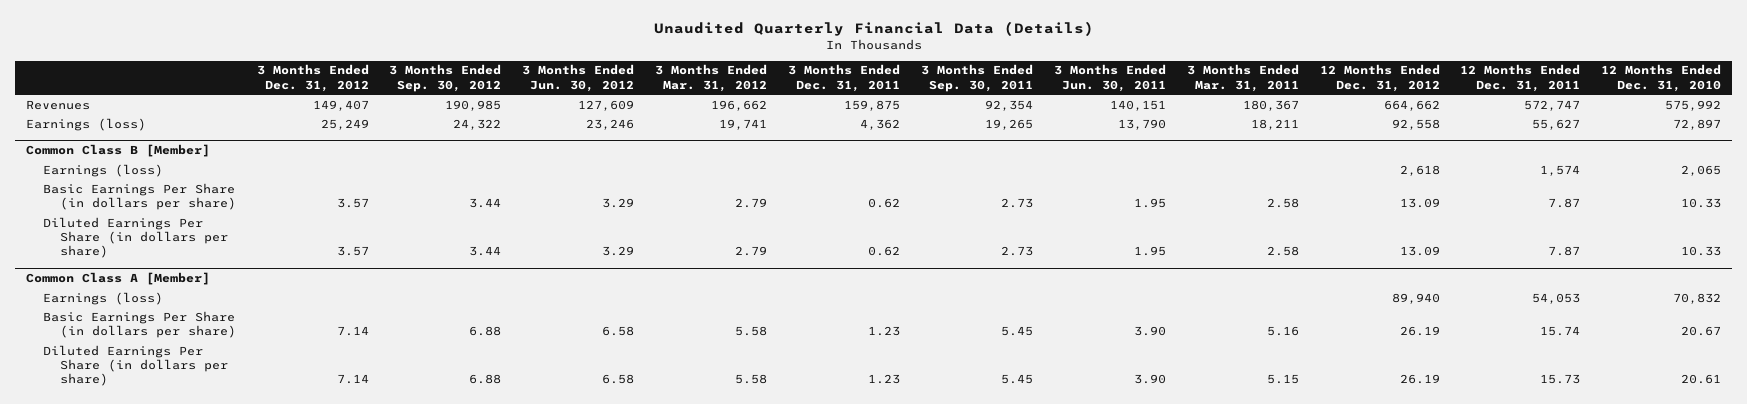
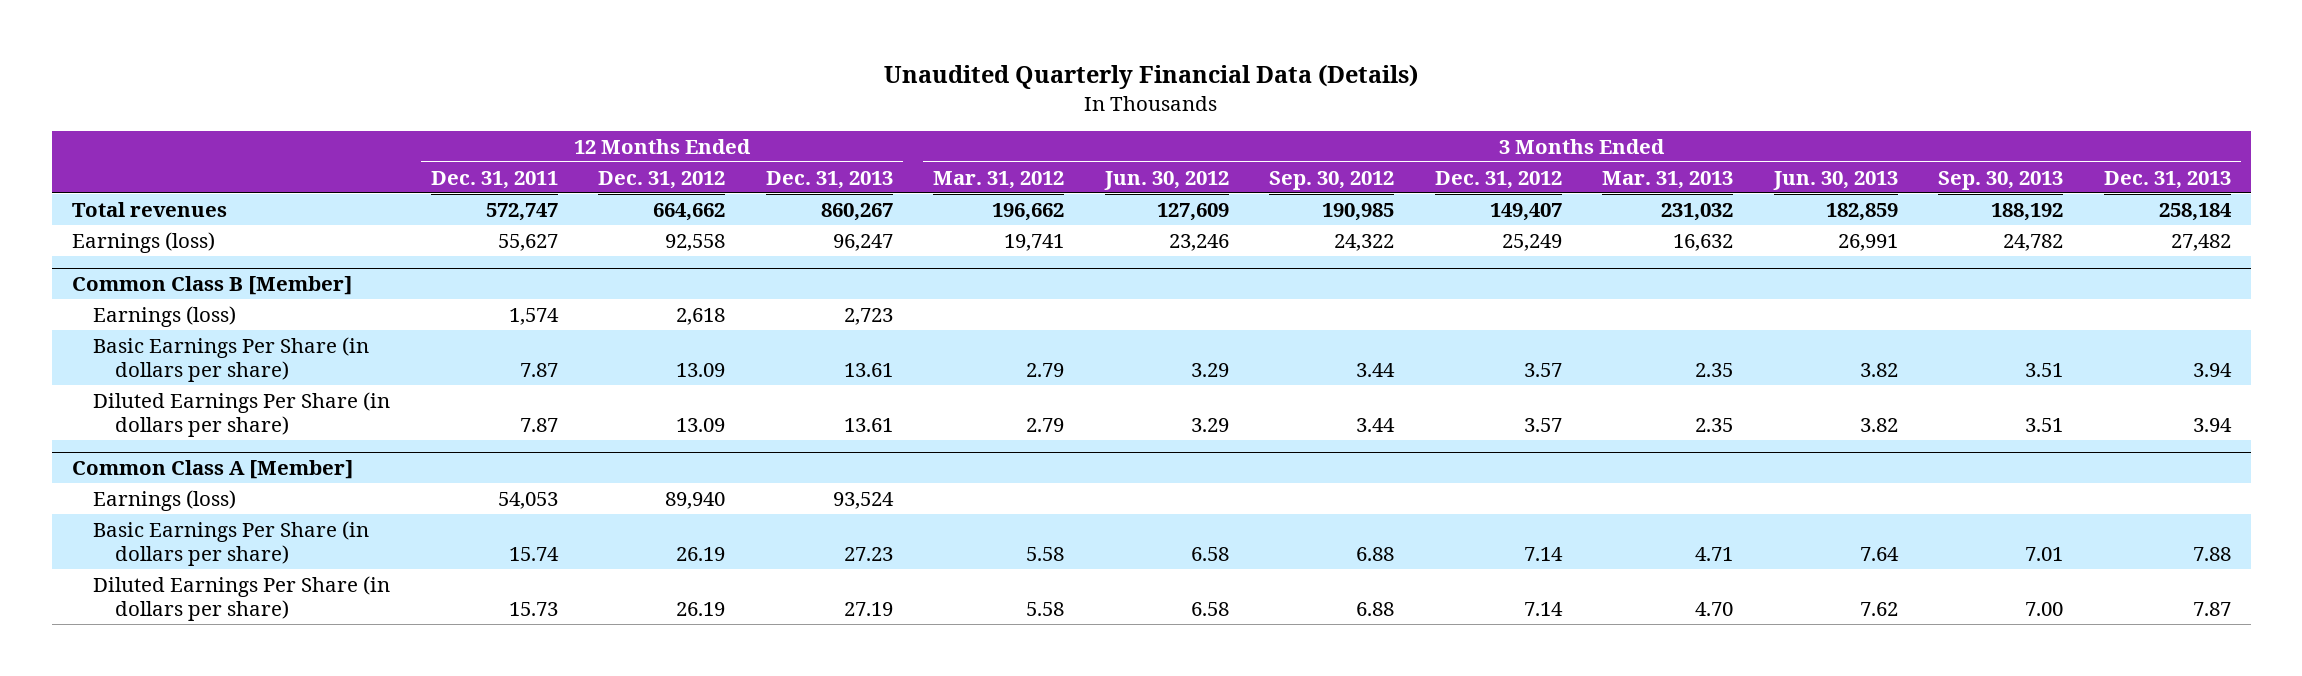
[788,64,901,92] 3 Months Ended Dec. 31, 2011 -> none
[920,64,1033,92] 3 Months Ended Sep. 30, 2011 -> none
[1053,64,1166,92] 3 Months Ended Jun. 30, 2011 -> none
[1186,64,1299,92] 3 Months Ended Mar. 31, 2011 -> none
[1601,64,1722,92] 12 Months Ended Dec. 31, 2010 -> none
none -> [765,170,893,189] Dec. 31, 2013
none -> [1602,170,1734,189] Mar. 31, 2013
none -> [1772,170,1898,190] Jun. 30, 2013
none -> [1938,170,2064,190] Sep. 30, 2013
none -> [2103,170,2231,189] Dec. 31, 2013
[25,99,90,110] Revenues -> [71,201,227,217] Total revenues

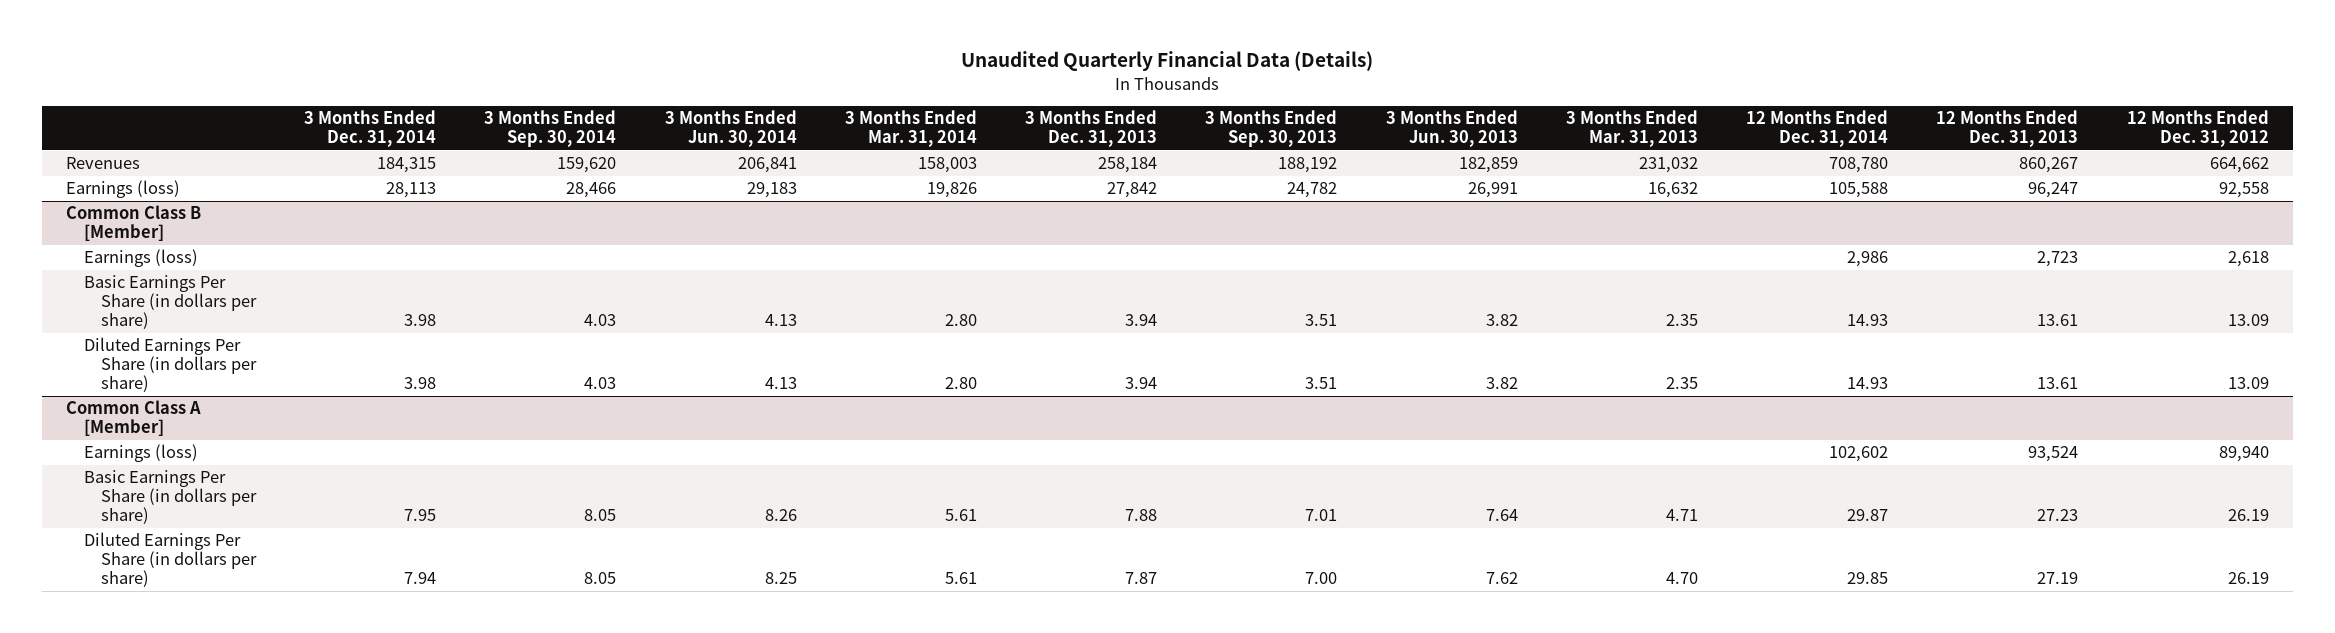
[430,170,558,189] Dec. 31, 2011 -> none
[933,170,1065,189] Mar. 31, 2012 -> none
[1103,170,1229,190] Jun. 30, 2012 -> none
[1269,170,1395,190] Sep. 30, 2012 -> none
[1434,170,1562,189] Dec. 31, 2012 -> none
none -> [304,110,437,148] 3 Months Ended Dec. 31, 2014
none -> [484,110,617,148] 3 Months Ended Sep. 30, 2014
none -> [664,110,797,148] 3 Months Ended Jun. 30, 2014
none -> [844,110,977,148] 3 Months Ended Mar. 31, 2014
none -> [1746,110,1889,148] 12 Months Ended Dec. 31, 2014
[71,201,227,217] Total revenues -> [66,157,141,170] Revenues
[2170,233,2231,251] 27,482 -> [1107,182,1158,199] 27,842

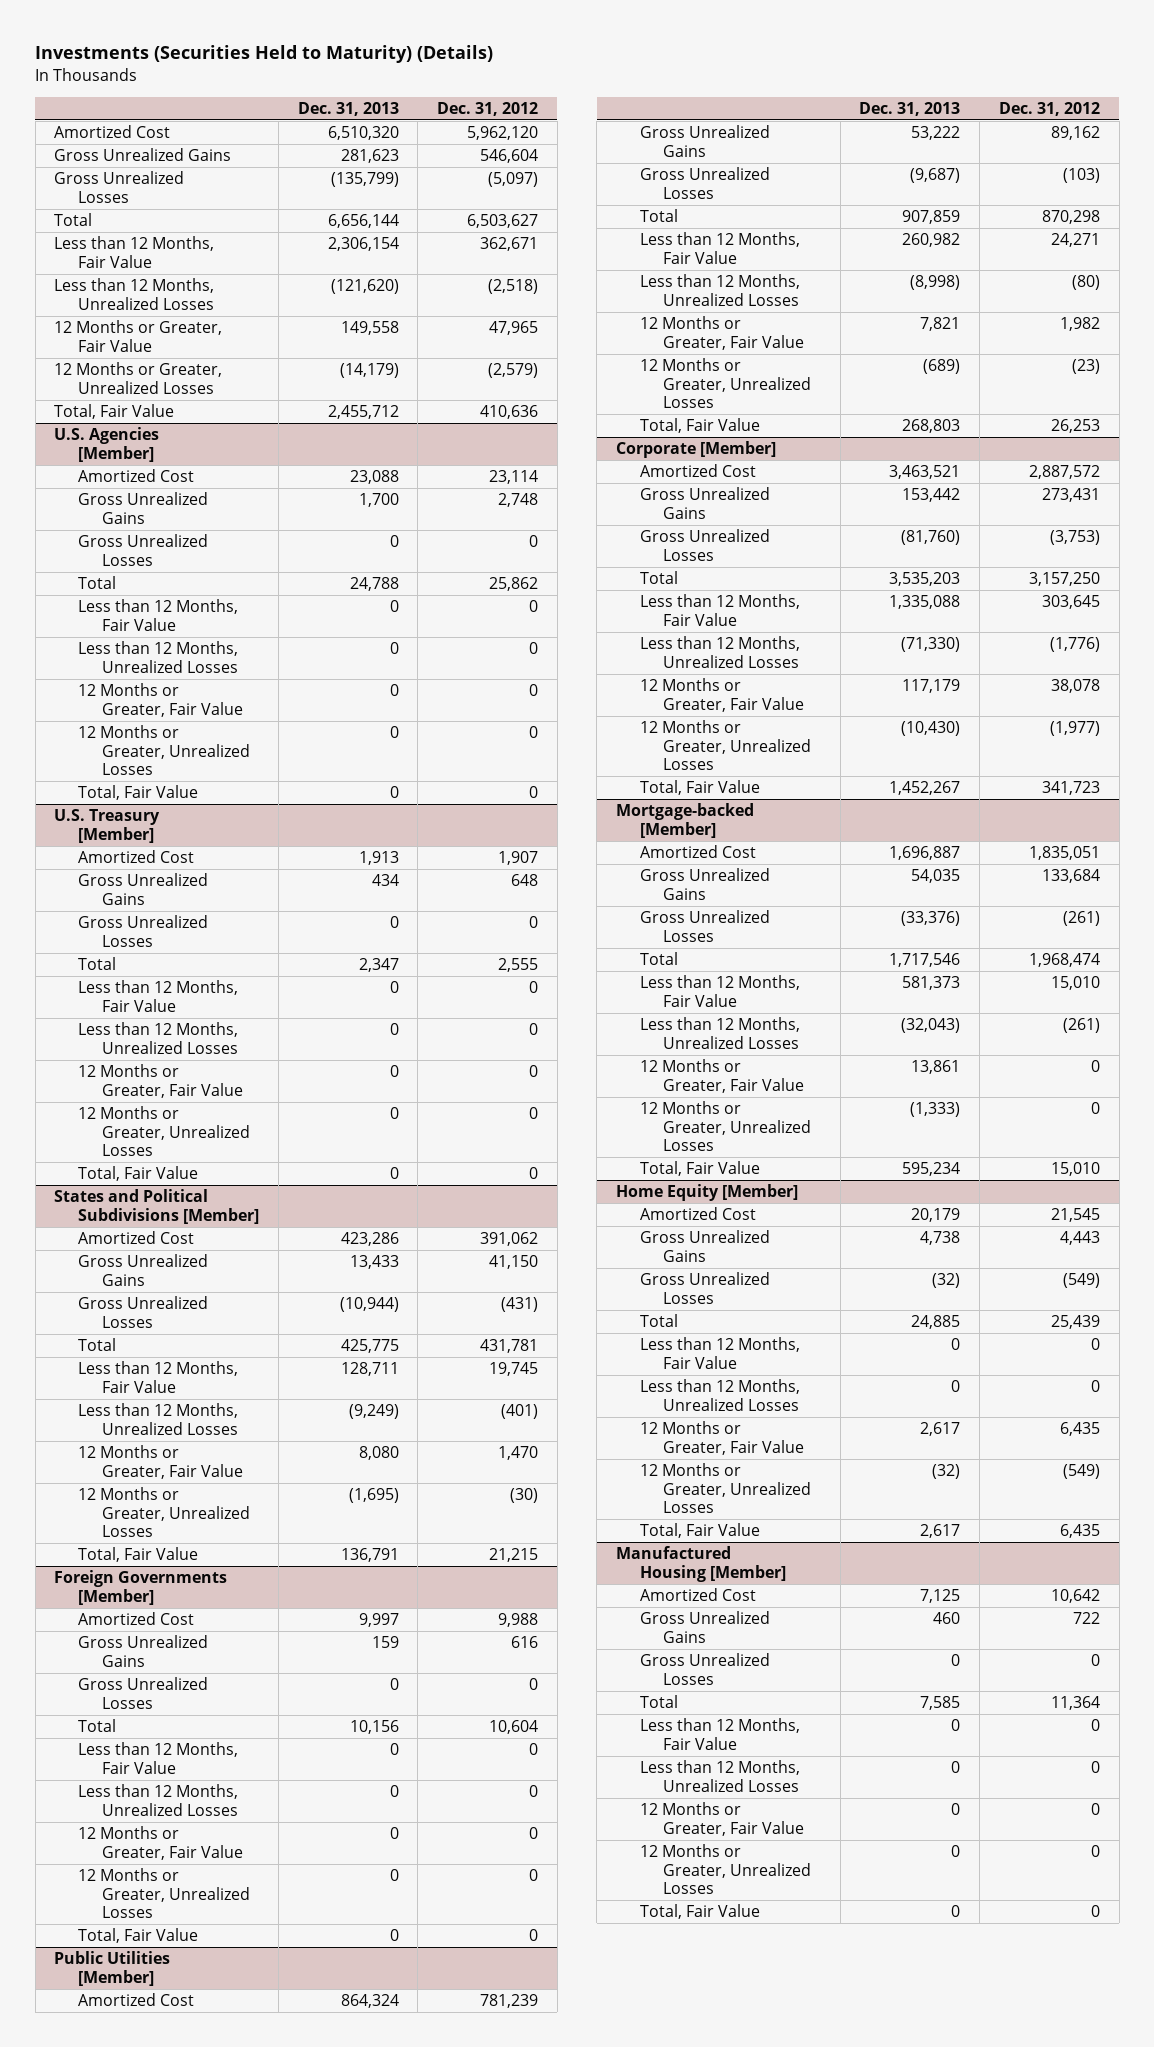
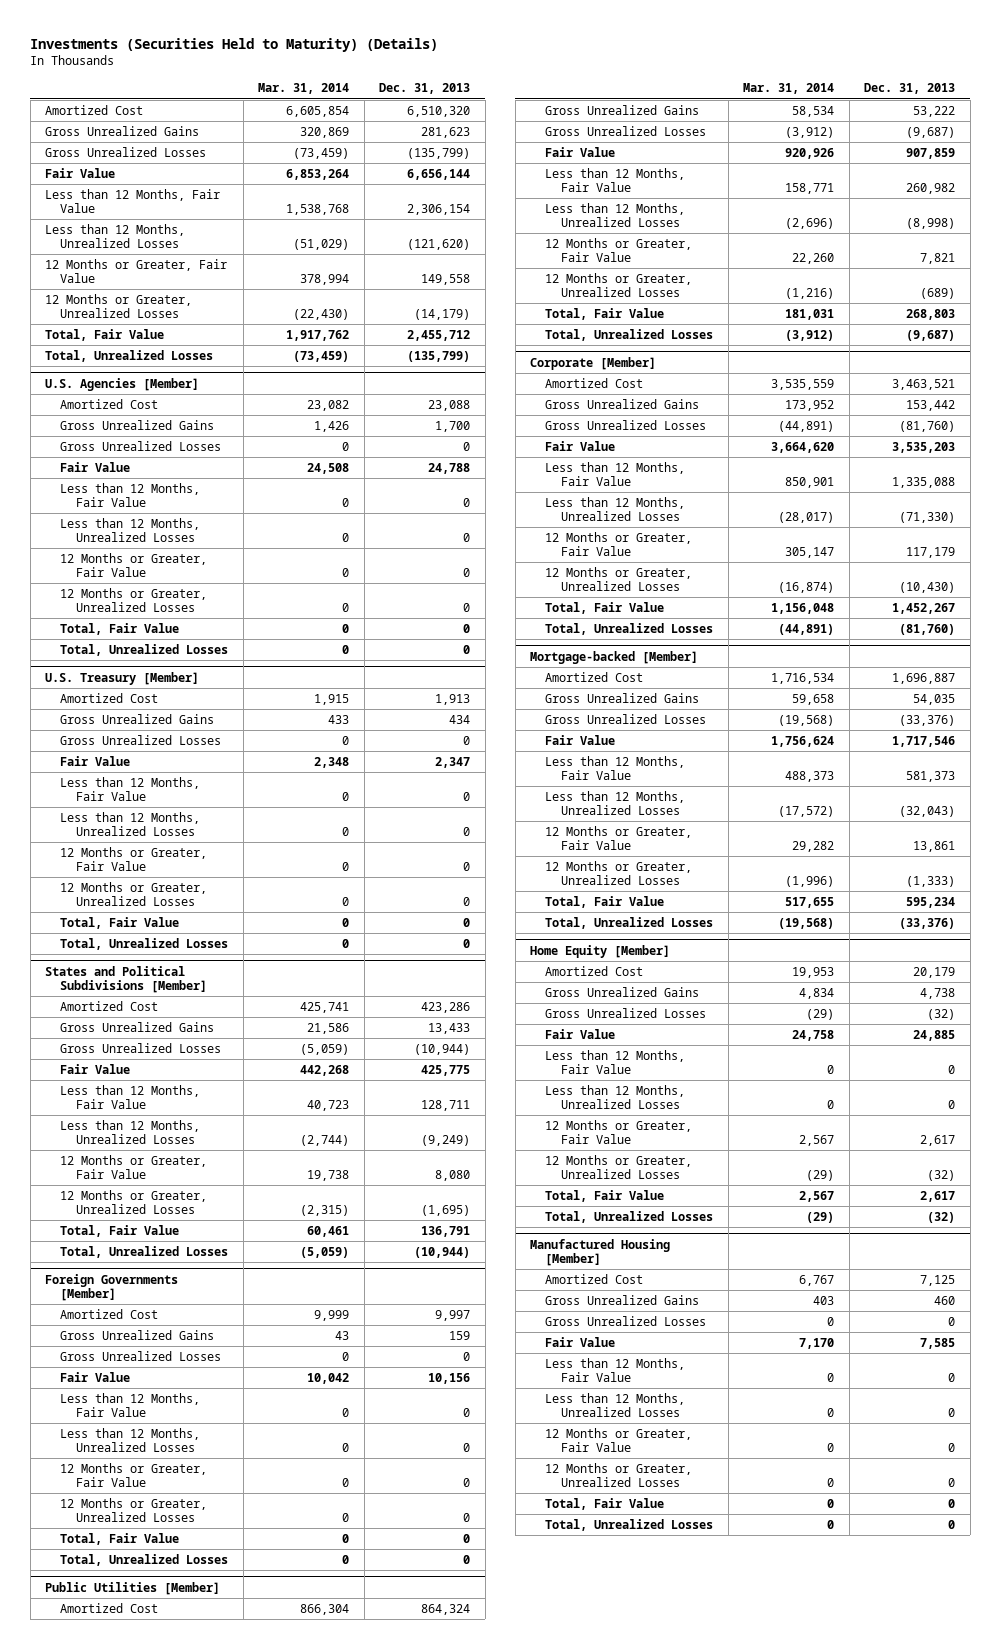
[437,101,539,116] Dec. 31, 2012 -> none
none -> [258,83,350,95] Mar. 31, 2014
[54,213,93,227] Total -> [45,168,116,179] Fair Value
none -> [45,350,214,363] Total, Unrealized Losses
[77,576,116,590] Total -> [60,462,131,473] Fair Value
none -> [60,644,229,657] Total, Unrealized Losses
[77,957,116,971] Total -> [60,756,131,767] Fair Value
none -> [60,938,229,951] Total, Unrealized Losses
[77,1338,116,1352] Total -> [60,1064,131,1075] Fair Value
none -> [60,1246,229,1259] Total, Unrealized Losses
[77,1719,116,1733] Total -> [60,1372,131,1383] Fair Value
none -> [60,1554,229,1567] Total, Unrealized Losses
[639,209,678,223] Total -> [545,147,616,158] Fair Value
none -> [545,329,714,342] Total, Unrealized Losses
[639,571,678,585] Total -> [545,441,616,452] Fair Value
none -> [545,623,714,636] Total, Unrealized Losses
[639,952,678,966] Total -> [545,735,616,746] Fair Value
none -> [545,917,714,930] Total, Unrealized Losses
[639,1314,678,1328] Total -> [545,1029,616,1040] Fair Value
none -> [545,1211,714,1224] Total, Unrealized Losses
[639,1695,678,1709] Total -> [545,1337,616,1348] Fair Value
none -> [545,1519,714,1532] Total, Unrealized Losses

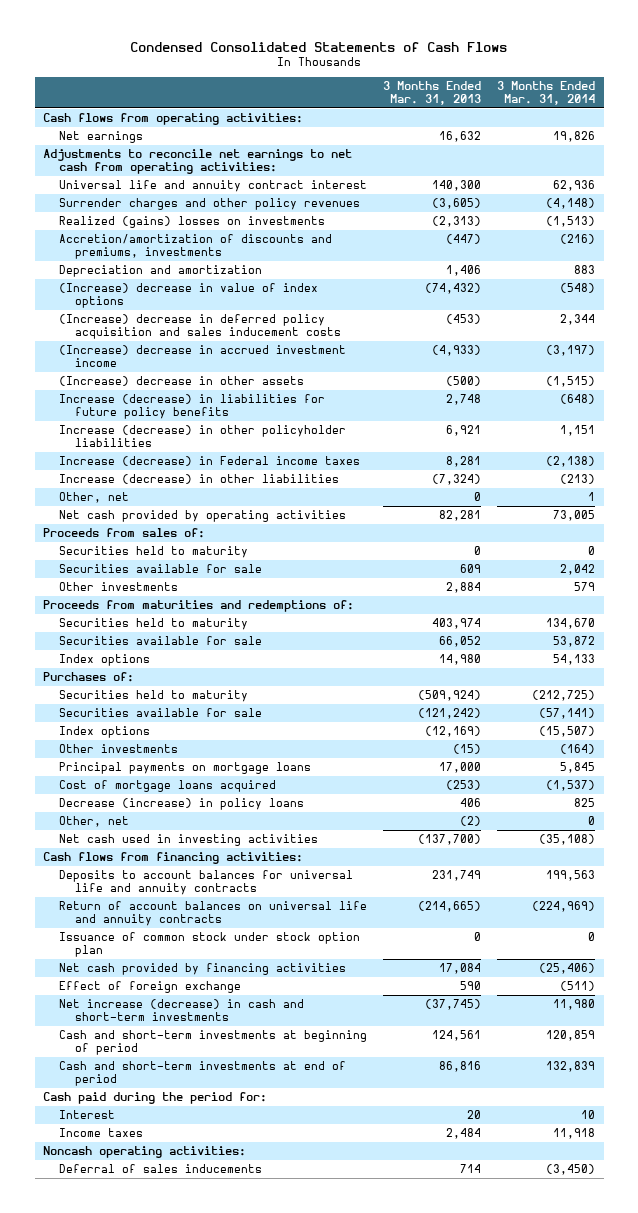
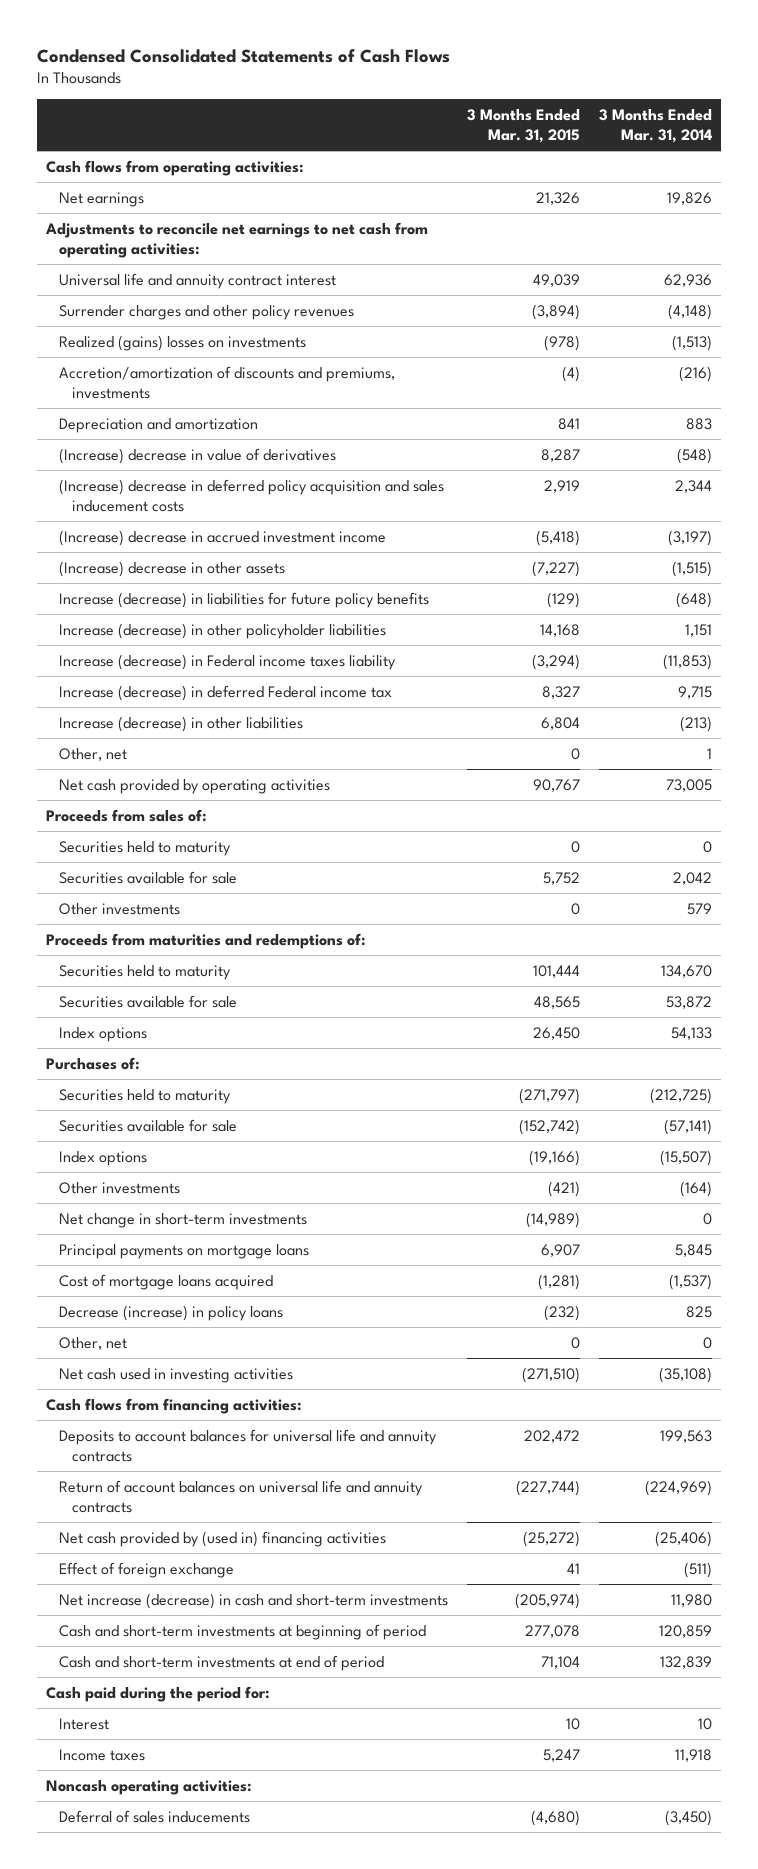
[383,81,482,105] 3 Months Ended Mar. 31, 2013 -> none
none -> [466,108,580,144] 3 Months Ended Mar. 31, 2015
[58,283,318,308] (Increase) decrease in value of index options -> [59,447,337,464] (Increase) decrease in value of derivatives
[58,456,360,467] Increase (decrease) in Federal income taxes -> [59,653,397,670] Increase (decrease) in Federal income taxes liability
[546,456,596,468] (2,138) -> [662,653,712,670] (11,853)
none -> [59,684,393,701] Increase (decrease) in deferred Federal income tax
none -> [59,1212,308,1228] Net change in short-term investments
[58,932,360,957] Issuance of common stock under stock option plan -> none
[58,963,346,976] Net cash provided by financing activities -> [59,1530,387,1547] Net cash provided by (used in) financing activities

